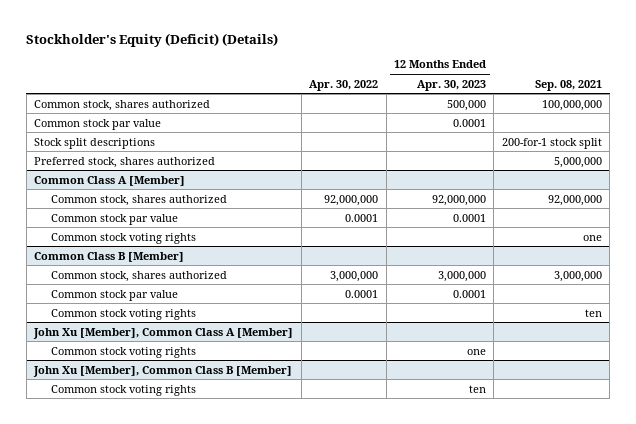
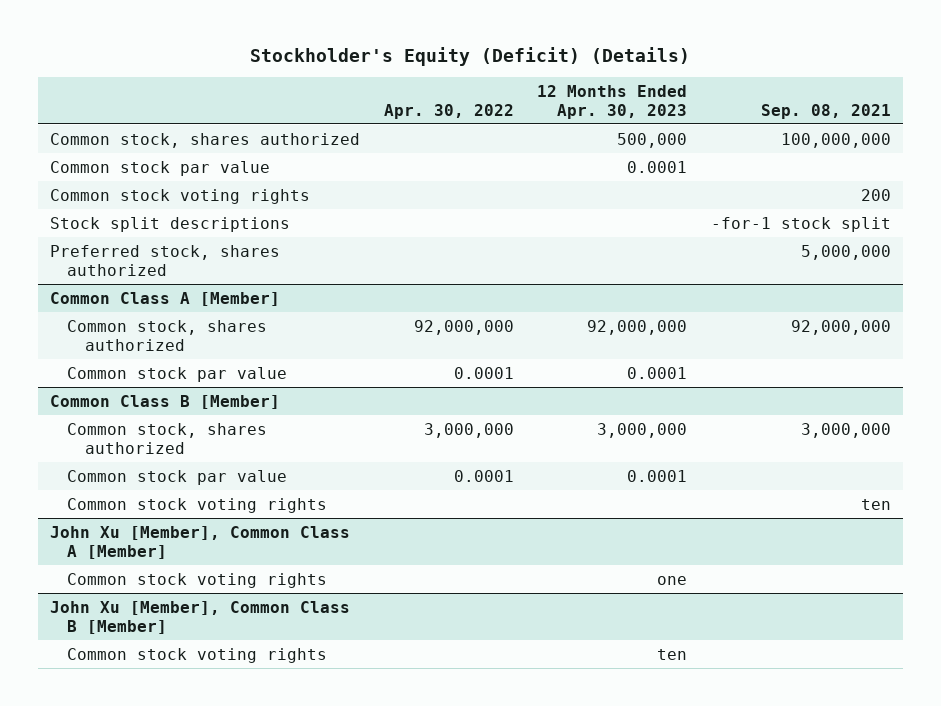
none -> [49,188,310,204] Common stock voting rights
[501,137,602,149] 200-for-1 stock split -> [711,216,892,232] -for-1 stock split
[51,232,197,244] Common stock voting rights -> none

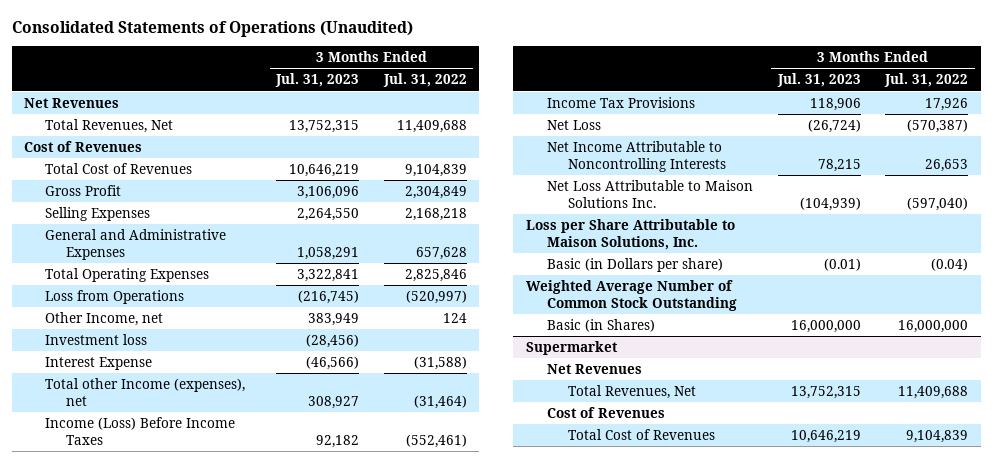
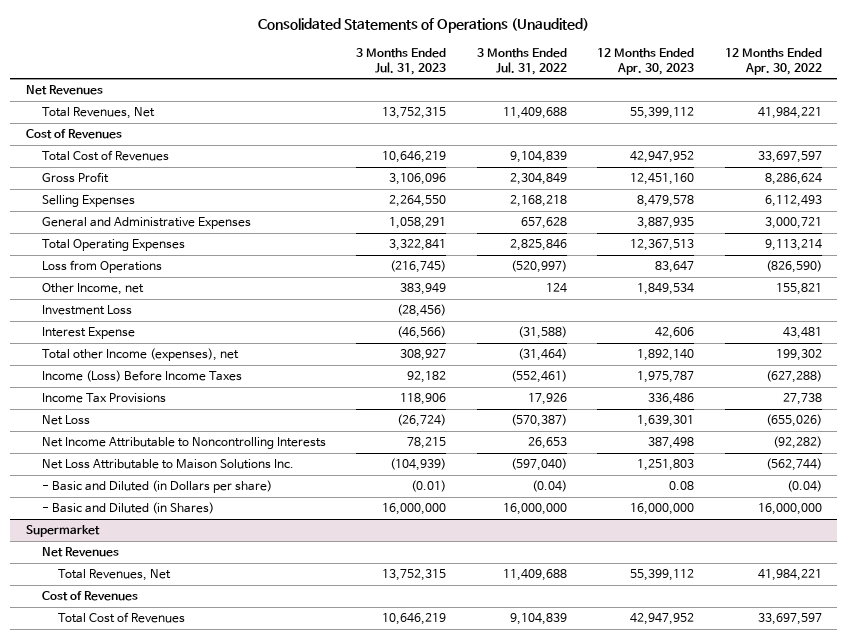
none -> [597,47,695,75] 12 Months Ended Apr. 30, 2023
none -> [724,47,822,75] 12 Months Ended Apr. 30, 2022
[45,333,148,345] Investment loss -> [41,305,132,316] Investment Loss
[525,218,735,251] Loss per Share Attributable to Maison Solutions, Inc. -> none
[525,279,737,312] Weighted Average Number of Common Stock Outstanding -> none
[546,257,723,272] Basic (in Dollars per share) -> [41,480,272,494] - Basic and Diluted (in Dollars per share)
[546,318,655,332] Basic (in Shares) -> [41,502,214,515] - Basic and Diluted (in Shares)

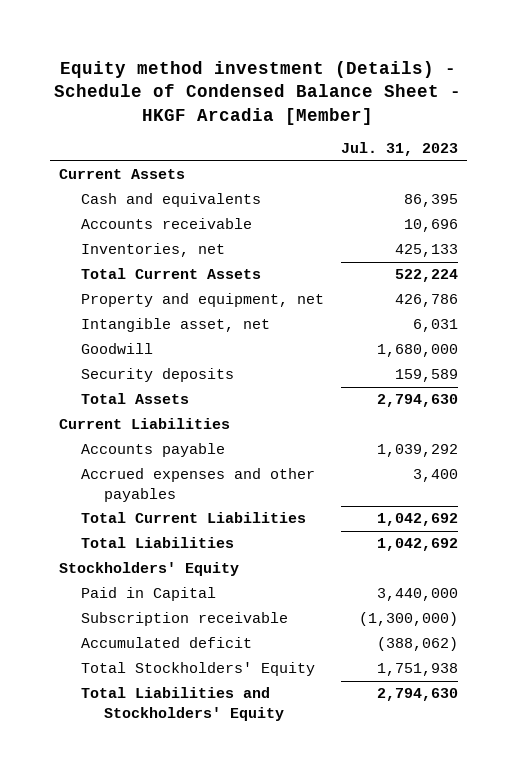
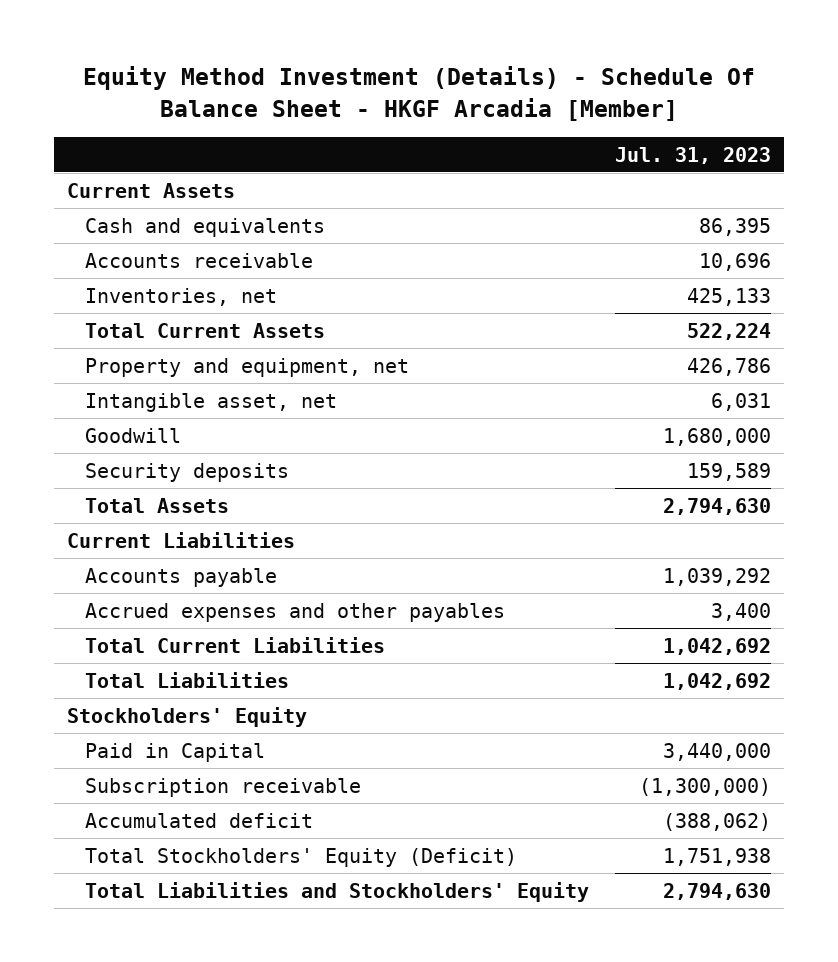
[54,60,462,125] Equity method investment (Details) - Schedule of Condensed Balance Sheet - HKGF Arcadia [Member] -> [82,66,755,121] Equity Method Investment (Details) - Schedule Of Balance Sheet - HKGF Arcadia [Member]
[81,662,316,677] Total Stockholders' Equity -> [85,847,518,867] Total Stockholders' Equity (Deficit)

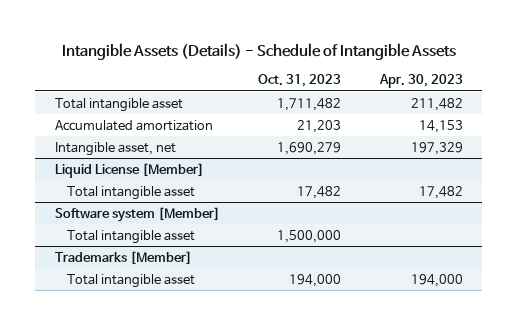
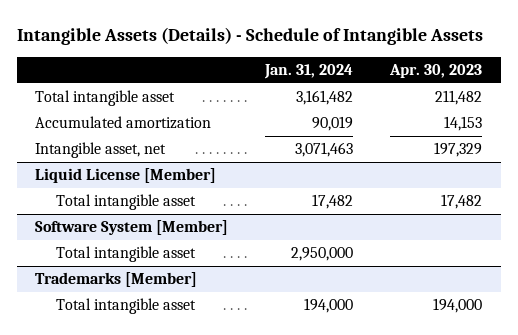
[258,74,342,88] Oct. 31, 2023 -> none
none -> [264,64,354,80] Jan. 31, 2024
[54,206,220,222] Software system [Member] -> [35,220,229,236] Software System [Member]

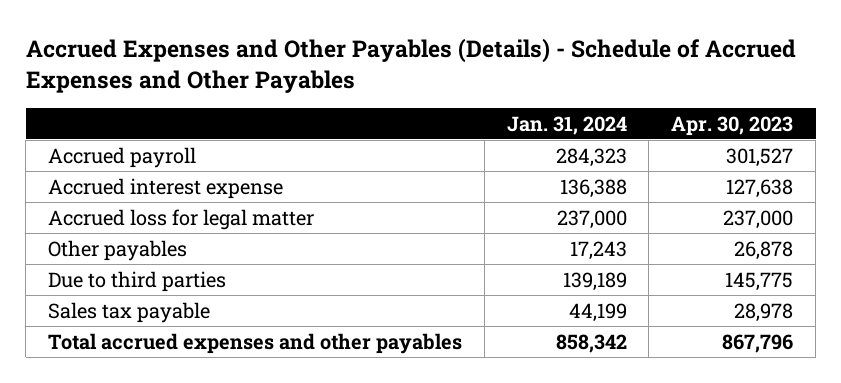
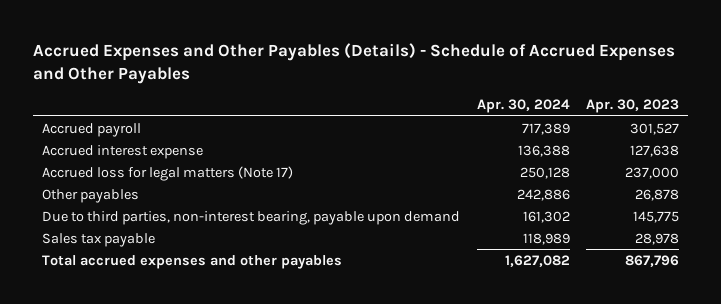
[506,115,627,135] Jan. 31, 2024 -> none
none -> [476,99,570,114] Apr. 30, 2024
[47,208,314,230] Accrued loss for legal matter -> [41,165,293,181] Accrued loss for legal matters (Note 17)
[47,270,226,292] Due to third parties -> [41,210,460,225] Due to third parties, non-interest bearing, payable upon demand

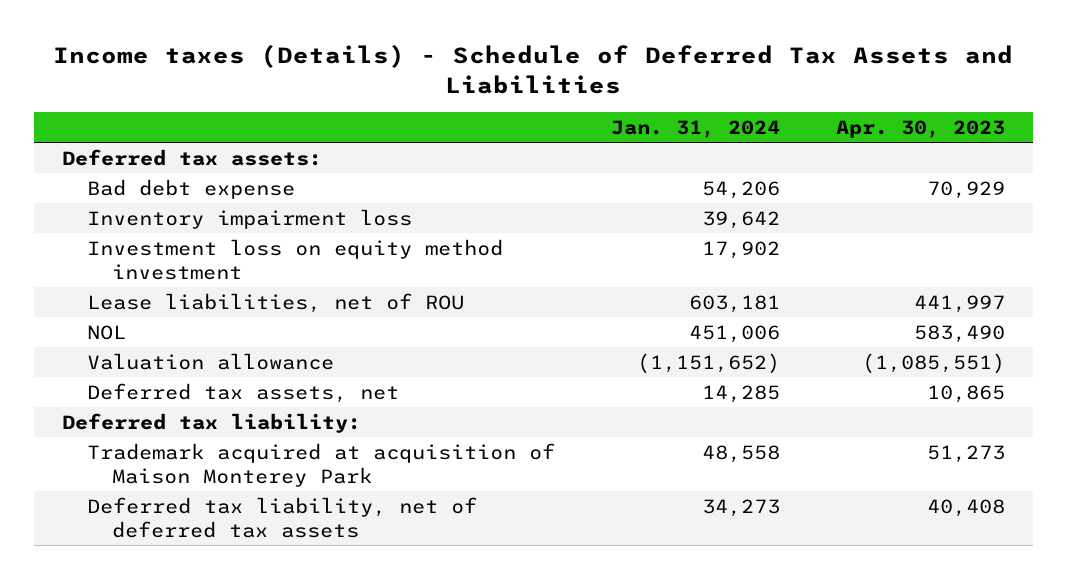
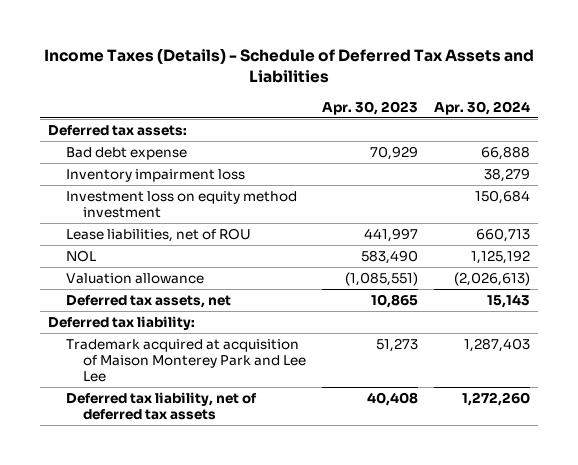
[53,44,1014,94] Income taxes (Details) - Schedule of Deferred Tax Assets and Liabilities -> [44,48,535,84] Income Taxes (Details) - Schedule of Deferred Tax Assets and Liabilities
[610,119,780,138] Jan. 31, 2024 -> none
none -> [434,100,531,115] Apr. 30, 2024
[86,442,555,487] Trademark acquired at acquisition of Maison Monterey Park -> [65,338,306,383] Trademark acquired at acquisition of Maison Monterey Park and Lee Lee

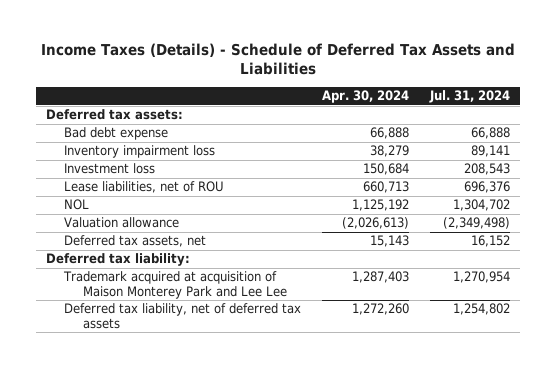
[321,100,418,115] Apr. 30, 2023 -> none
none -> [428,90,510,104] Jul. 31, 2024
[65,190,297,218] Investment loss on equity method investment -> [64,163,156,175] Investment loss

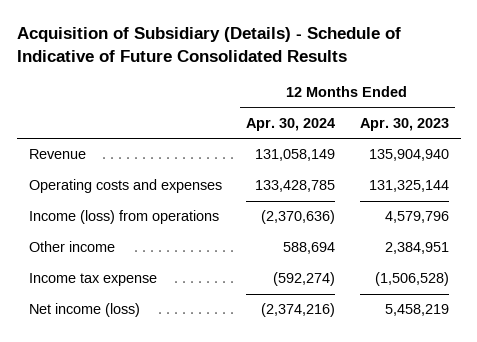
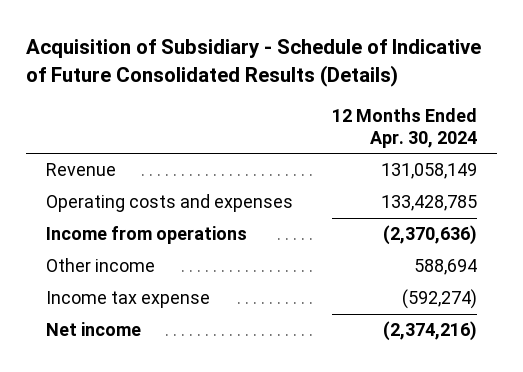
[16,27,401,63] Acquisition of Subsidiary (Details) - Schedule of Indicative of Future Consolidated Results -> [25,38,481,87] Acquisition of Subsidiary - Schedule of Indicative of Future Consolidated Results (Details)
[359,118,449,132] Apr. 30, 2023 -> none
[28,210,219,225] Income (loss) from operations -> [45,226,247,245] Income from operations
[28,303,140,318] Net income (loss) -> [45,322,141,337] Net income

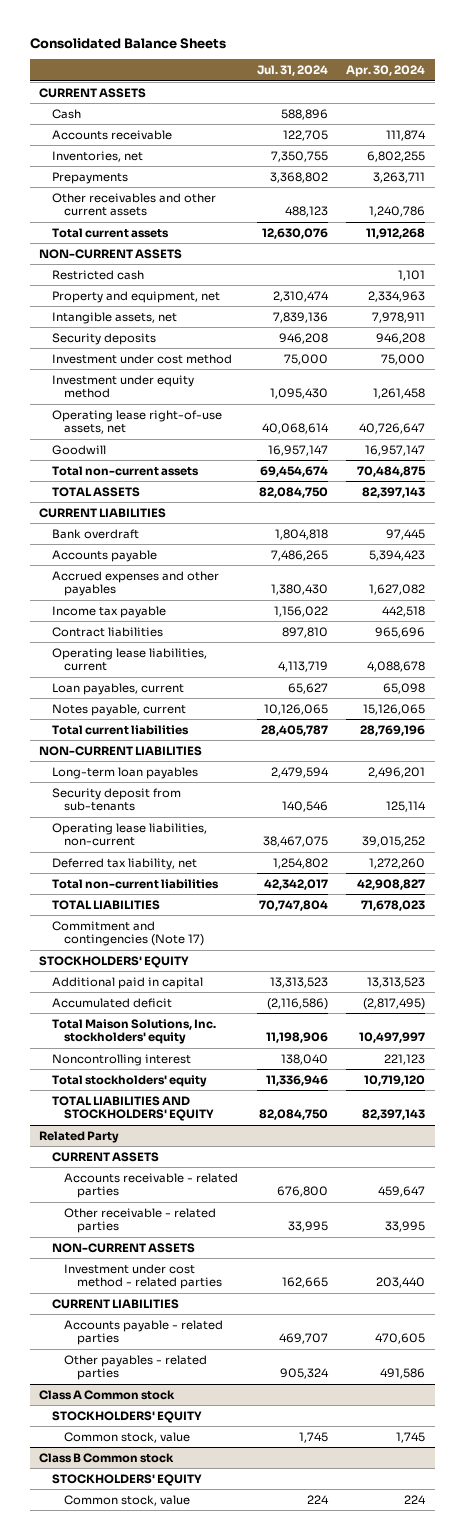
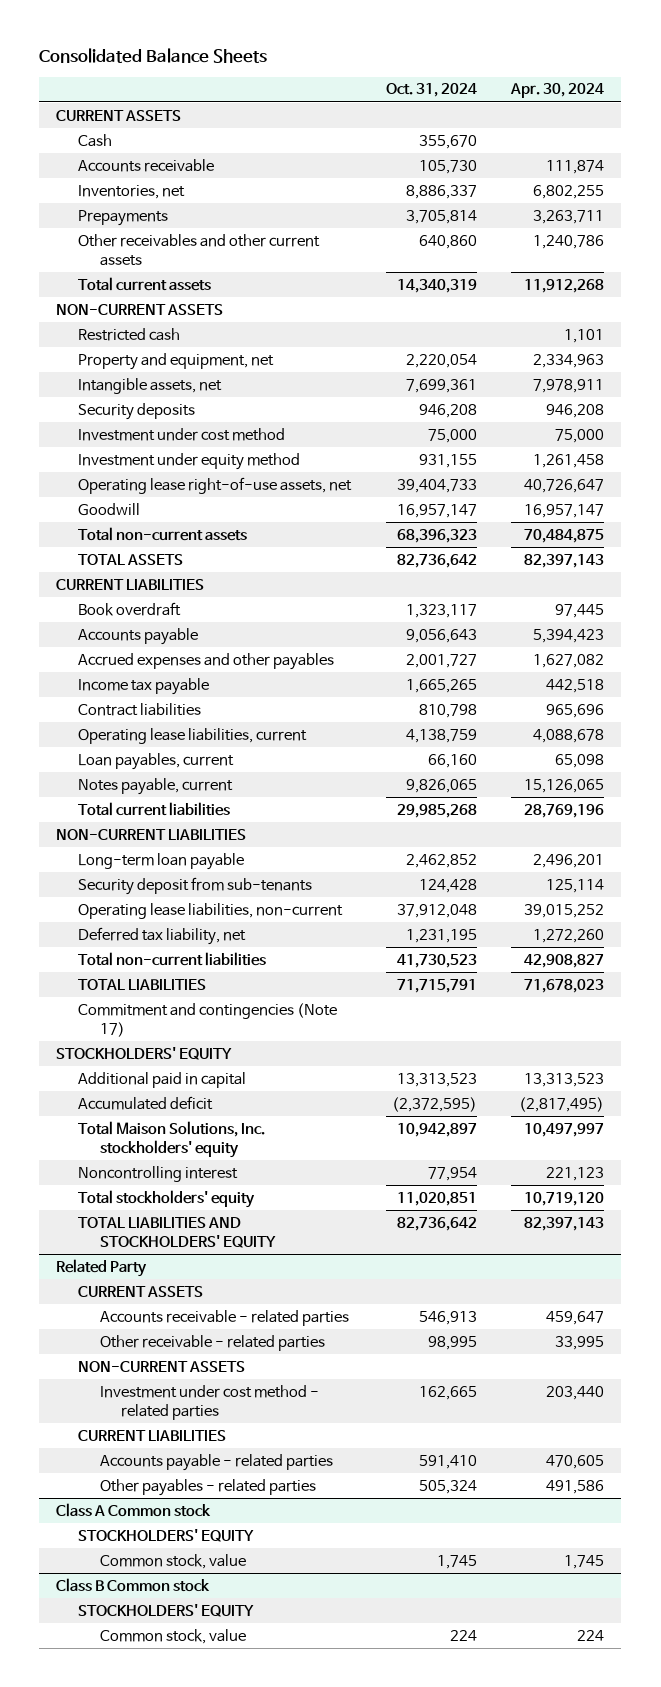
[256,64,328,76] Jul. 31, 2024 -> none
none -> [385,83,477,98] Oct. 31, 2024
[51,528,139,539] Bank overdraft -> [78,601,182,616] Book overdraft
[51,766,198,779] Long-term loan payables -> [78,852,245,870] Long-term loan payable

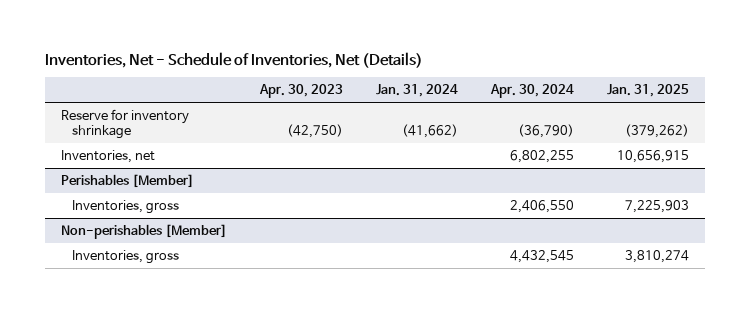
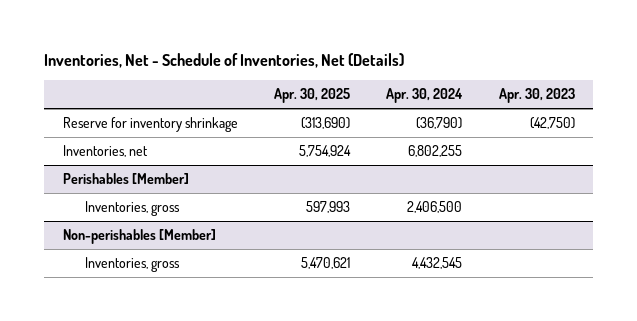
[375,84,458,98] Jan. 31, 2024 -> none
[606,84,689,98] Jan. 31, 2025 -> none
none -> [273,88,350,104] Apr. 30, 2025
[509,199,574,213] 2,406,550 -> [407,201,463,214] 2,406,500

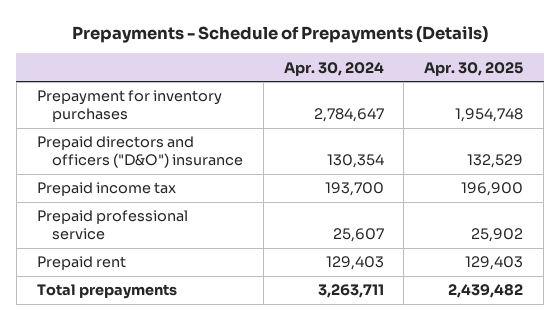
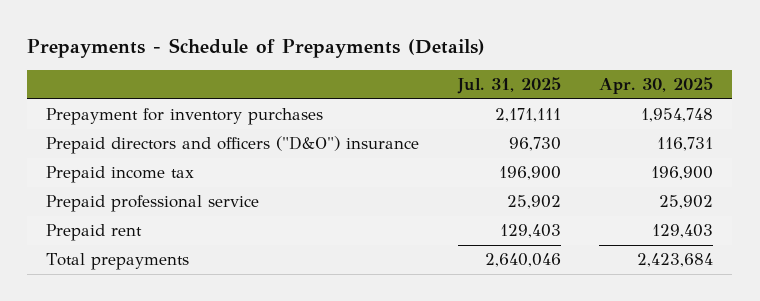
[283,61,384,76] Apr. 30, 2024 -> none
none -> [456,77,561,95] Jul. 31, 2025
[467,154,524,169] 132,529 -> [657,137,714,152] 116,731
[448,284,524,299] 2,439,482 -> [637,253,714,268] 2,423,684

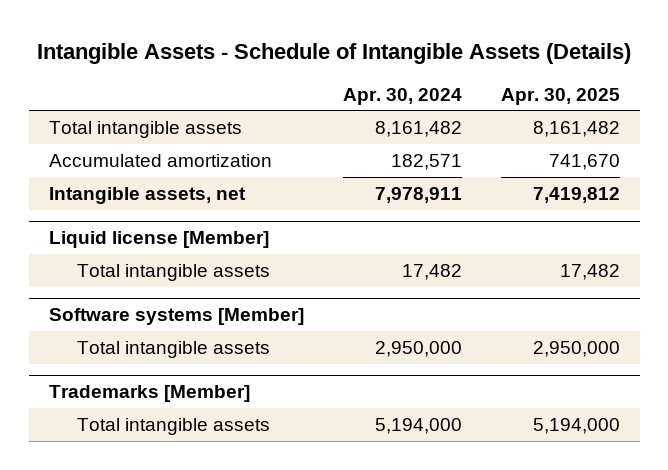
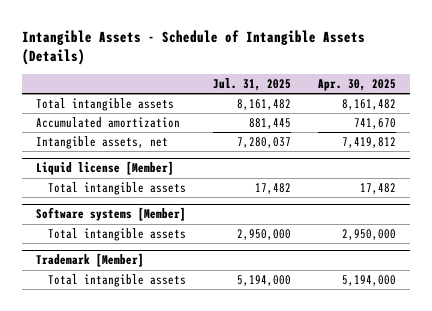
[342,87,462,105] Apr. 30, 2024 -> none
none -> [213,77,292,91] Jul. 31, 2025
[48,385,250,403] Trademarks [Member] -> [36,253,145,268] Trademark [Member]

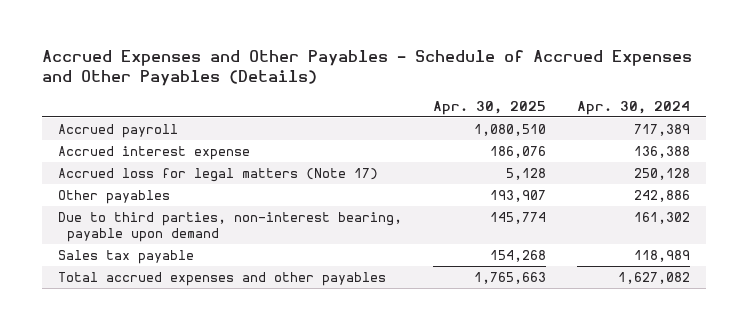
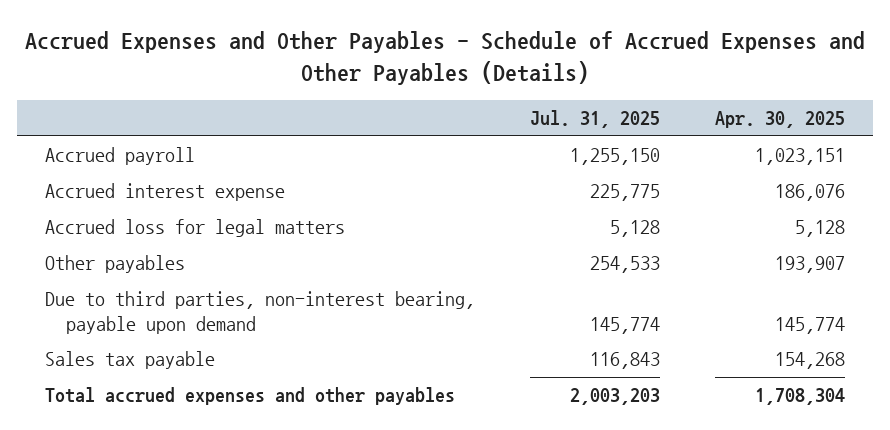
[576,100,690,115] Apr. 30, 2024 -> none
none -> [529,110,660,129] Jul. 31, 2025
[473,123,546,136] 1,080,510 -> [755,148,846,166] 1,023,151
[57,167,378,182] Accrued loss for legal matters (Note 17) -> [44,219,345,238] Accrued loss for legal matters
[473,271,546,284] 1,765,663 -> [755,388,846,406] 1,708,304

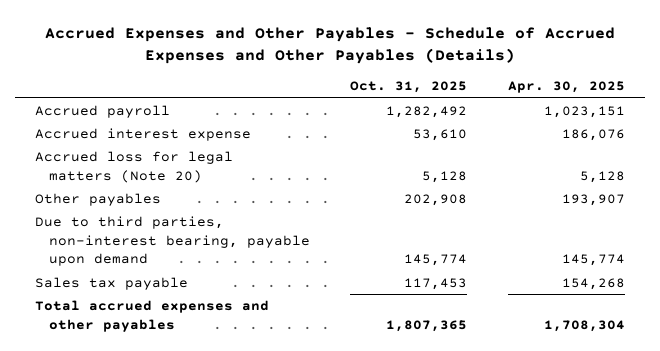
[529,110,660,129] Jul. 31, 2025 -> none
none -> [350,81,468,94] Oct. 31, 2025
[44,219,345,238] Accrued loss for legal matters -> [35,150,234,183] Accrued loss for legal matters (Note 20)

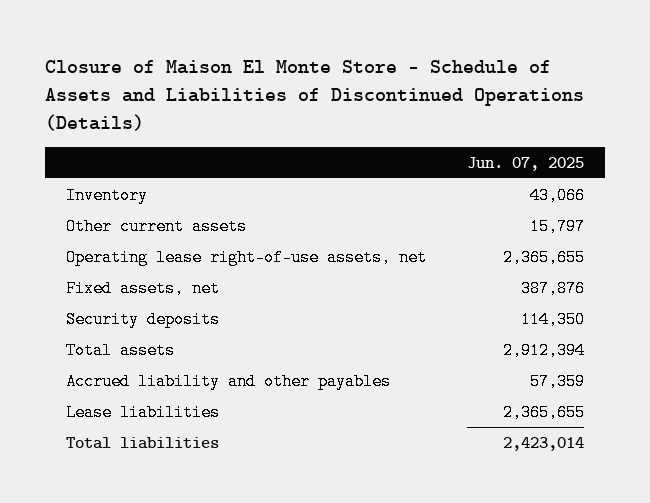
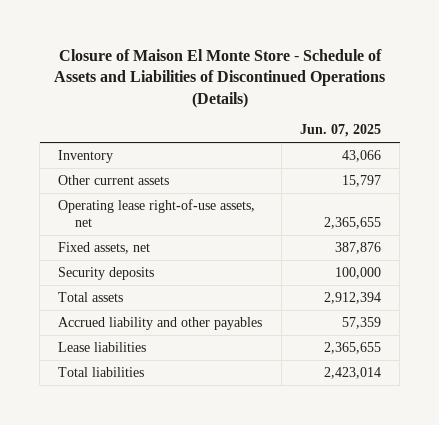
[521,310,586,328] 114,350 -> [334,266,381,279] 100,000

